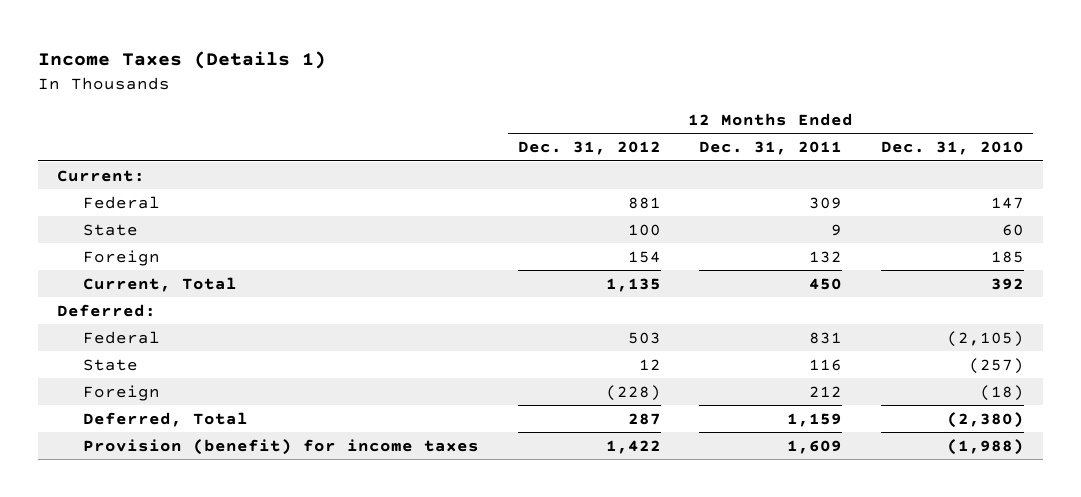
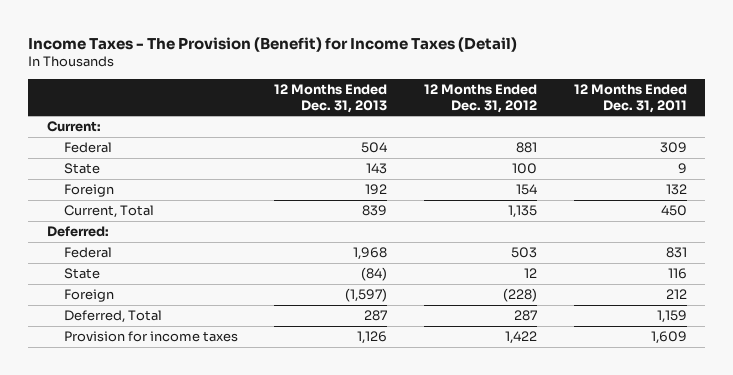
[37,50,326,69] Income Taxes (Details 1) -> [28,36,518,52] Income Taxes - The Provision (Benefit) for Income Taxes (Detail)
[880,141,1024,156] Dec. 31, 2010 -> none
none -> [274,84,388,113] 12 Months Ended Dec. 31, 2013
[83,438,480,455] Provision (benefit) for income taxes -> [63,331,238,343] Provision for income taxes

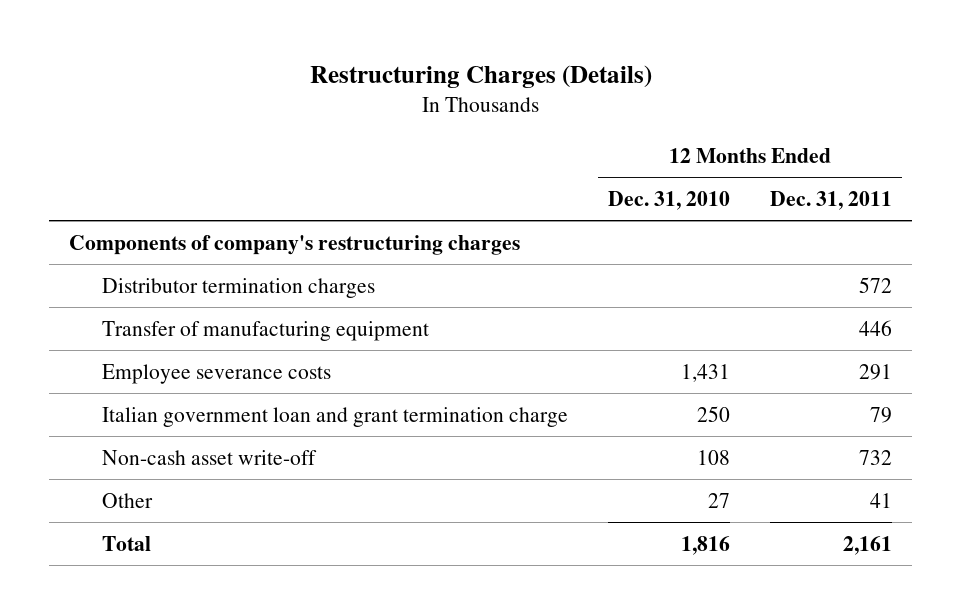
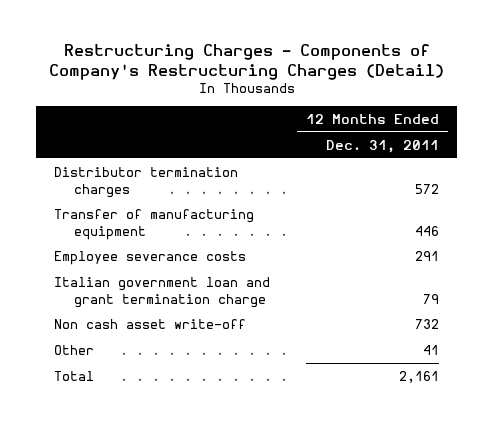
[309,65,652,89] Restructuring Charges (Details) -> [48,43,444,80] Restructuring Charges - Components of Company's Restructuring Charges (Detail)
[608,191,731,211] Dec. 31, 2010 -> none
[69,234,521,255] Components of company's restructuring charges -> none
[101,449,317,465] Non-cash asset write-off -> [53,318,246,329] Non cash asset write-off

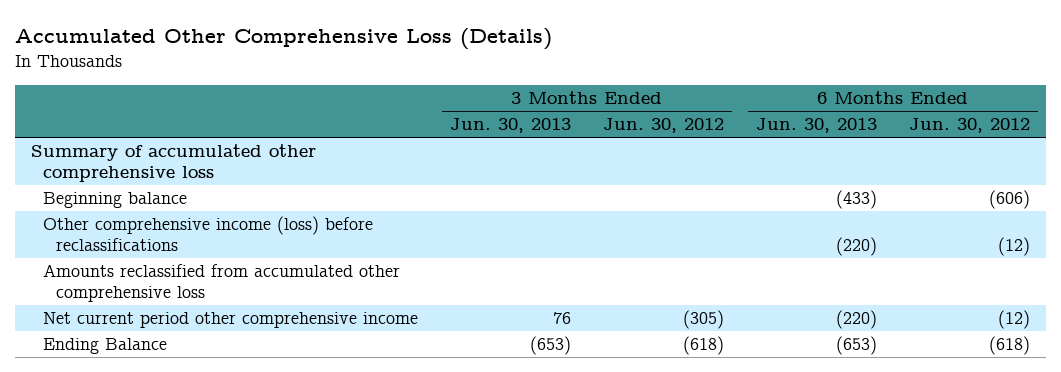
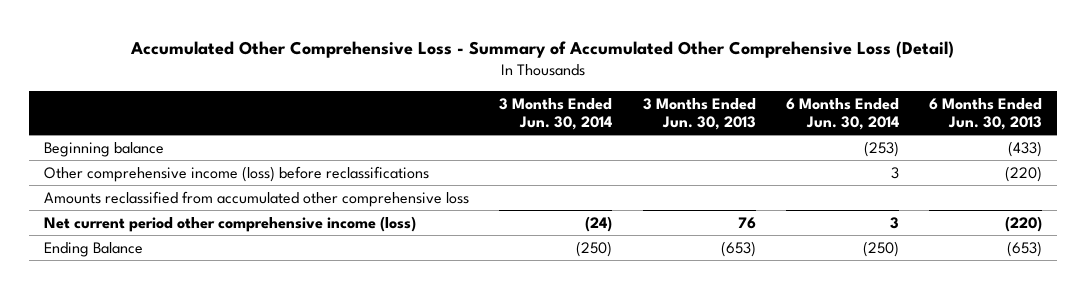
[14,27,552,50] Accumulated Other Comprehensive Loss (Details) -> [130,40,955,58] Accumulated Other Comprehensive Loss - Summary of Accumulated Other Comprehensive Loss (Detail)
[603,118,725,134] Jun. 30, 2012 -> none
[909,118,1031,134] Jun. 30, 2012 -> none
none -> [499,97,613,130] 3 Months Ended Jun. 30, 2014
none -> [785,97,899,130] 6 Months Ended Jun. 30, 2014
[30,144,316,183] Summary of accumulated other comprehensive loss -> none
[43,312,419,329] Net current period other comprehensive income -> [44,215,417,232] Net current period other comprehensive income (loss)

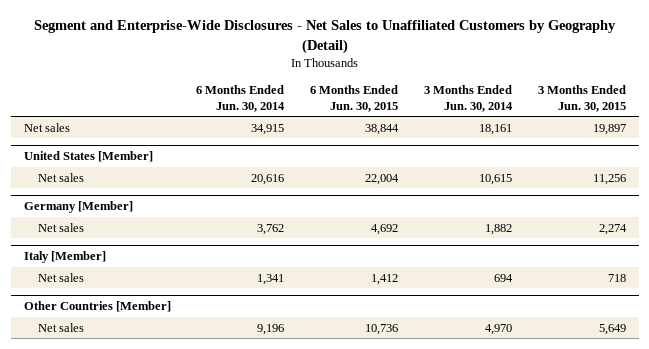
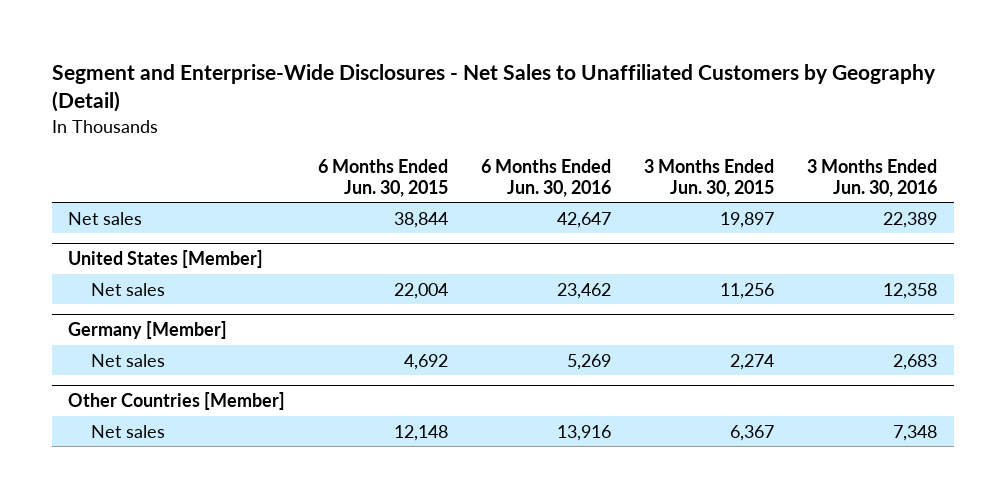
[196,85,286,112] 6 Months Ended Jun. 30, 2014 -> none
[423,85,513,112] 3 Months Ended Jun. 30, 2014 -> none
none -> [481,158,612,197] 6 Months Ended Jun. 30, 2016
none -> [807,158,938,197] 3 Months Ended Jun. 30, 2016
[23,251,106,264] Italy [Member] -> none
[38,272,85,282] Net sales -> none
[365,323,399,335] 10,736 -> [394,424,449,441] 12,148
[598,323,626,335] 5,649 -> [730,424,775,441] 6,367

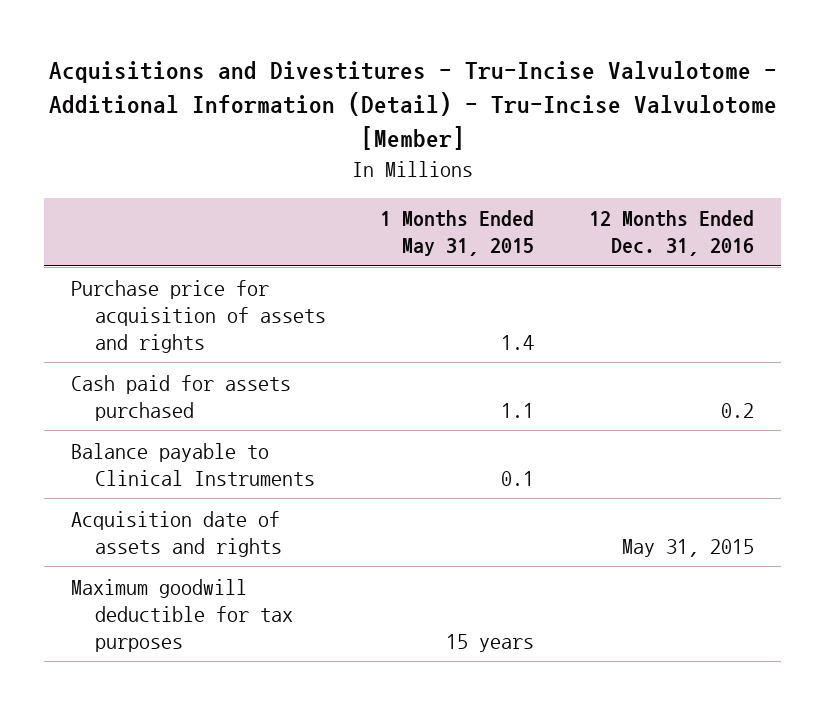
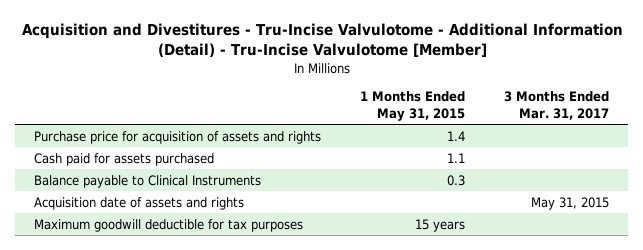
[48,61,777,151] Acquisitions and Divestitures - Tru-Incise Valvulotome - Additional Information (Detail) - Tru-Incise Valvulotome [Member] -> [21,23,623,58] Acquisition and Divestitures - Tru-Incise Valvulotome - Additional Information (Detail) - Tru-Incise Valvulotome [Member]
[588,210,754,257] 12 Months Ended Dec. 31, 2016 -> none
none -> [503,91,609,121] 3 Months Ended Mar. 31, 2017
[501,470,535,486] 0.1 -> [447,174,466,186] 0.3

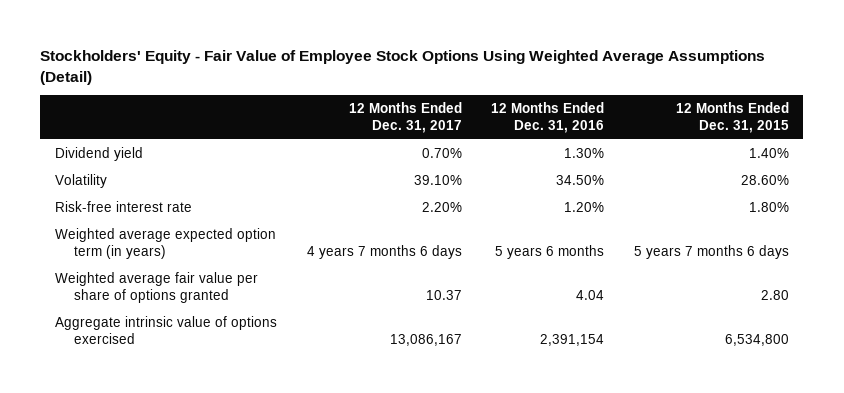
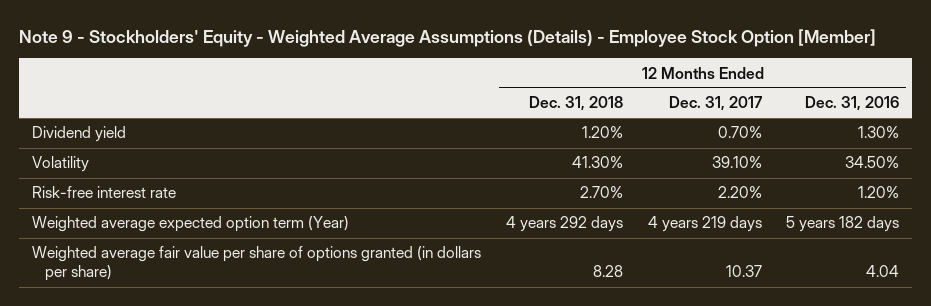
[40,50,766,85] Stockholders' Equity - Fair Value of Employee Stock Options Using Weighted Average Assumptions (Detail) -> [19,28,877,47] Note 9 - Stockholders' Equity - Weighted Average Assumptions (Details) - Employee Stock Option [Member]
[675,102,789,133] 12 Months Ended Dec. 31, 2015 -> none
none -> [528,96,623,112] Dec. 31, 2018
[55,316,278,344] Aggregate intrinsic value of options exercised -> none
[55,228,277,259] Weighted average expected option term (in years) -> [31,216,349,233] Weighted average expected option term (Year)
[306,244,462,259] 4 years 7 months 6 days -> [647,216,762,233] 4 years 219 days
[495,244,605,259] 5 years 6 months -> [786,216,900,233] 5 years 182 days
[55,272,259,303] Weighted average fair value per share of options granted -> [31,246,481,282] Weighted average fair value per share of options granted (in dollars per share)

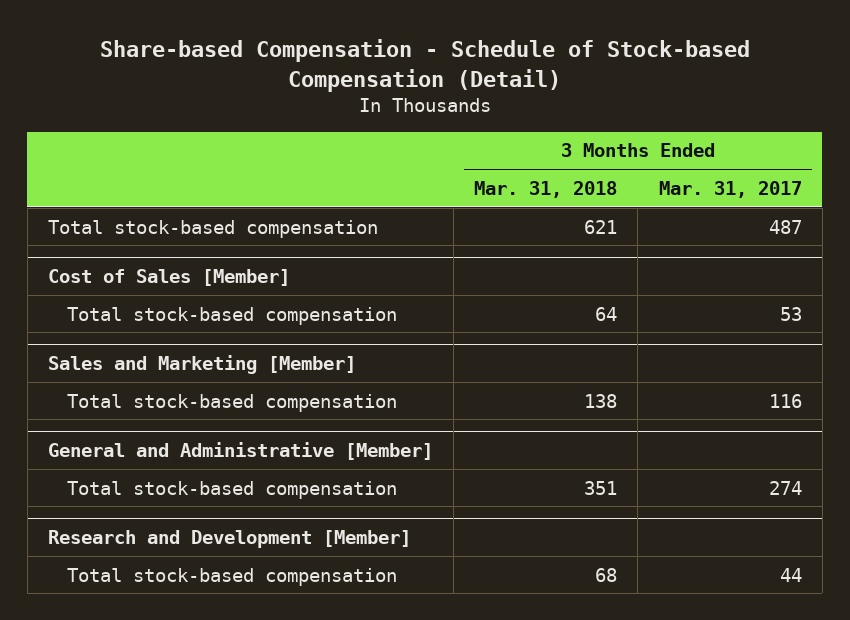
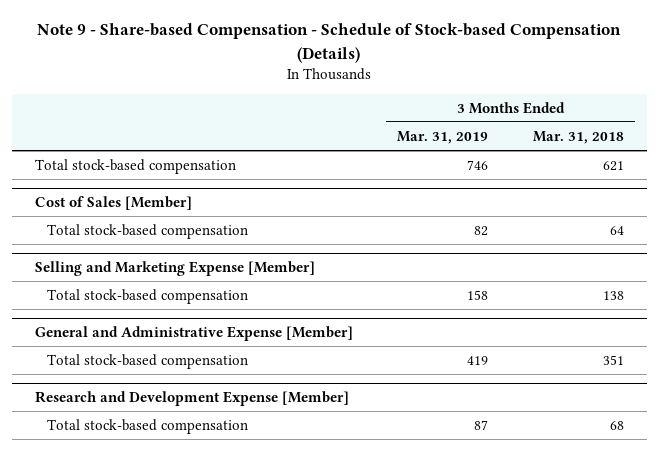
[99,39,750,92] Share-based Compensation - Schedule of Stock-based Compensation (Detail) -> [37,23,622,63] Note 9 - Share-based Compensation - Schedule of Stock-based Compensation (Details)
[658,180,802,198] Mar. 31, 2017 -> none
none -> [397,130,489,144] Mar. 31, 2019
[48,354,357,374] Sales and Marketing [Member] -> [34,261,315,277] Selling and Marketing Expense [Member]
[48,441,434,460] General and Administrative [Member] -> [34,326,353,342] General and Administrative Expense [Member]
[48,529,412,548] Research and Development [Member] -> [34,391,349,407] Research and Development Expense [Member]

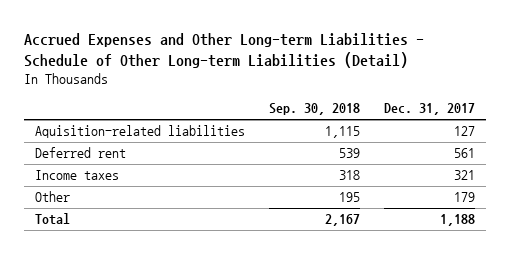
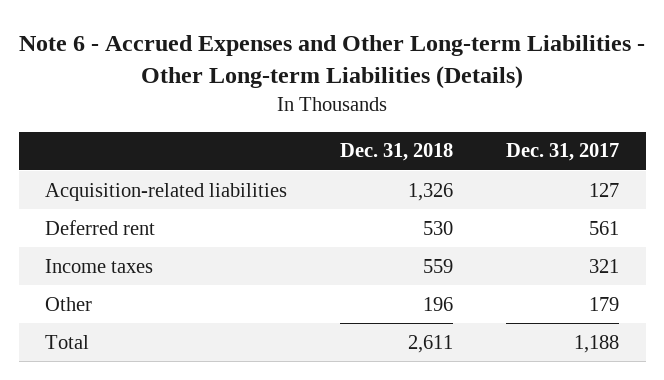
[23,33,424,69] Accrued Expenses and Other Long-term Liabilities - Schedule of Other Long-term Liabilities (Detail) -> [19,34,646,90] Note 6 - Accrued Expenses and Other Long-term Liabilities - Other Long-term Liabilities (Details)
[268,103,360,116] Sep. 30, 2018 -> none
none -> [340,143,454,162] Dec. 31, 2018
[35,125,246,139] Aquisition-related liabilities -> [45,182,288,201] Acquisition-related liabilities

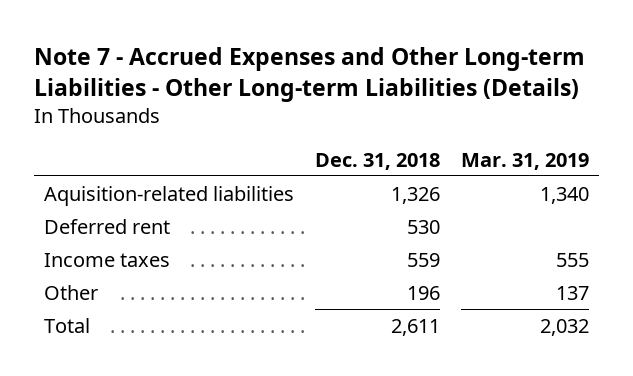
[19,34,646,90] Note 6 - Accrued Expenses and Other Long-term Liabilities - Other Long-term Liabilities (Details) -> [34,47,586,103] Note 7 - Accrued Expenses and Other Long-term Liabilities - Other Long-term Liabilities (Details)
[506,143,620,162] Dec. 31, 2017 -> none
none -> [460,152,589,170] Mar. 31, 2019
[45,182,288,201] Acquisition-related liabilities -> [44,185,295,206] Aquisition-related liabilities

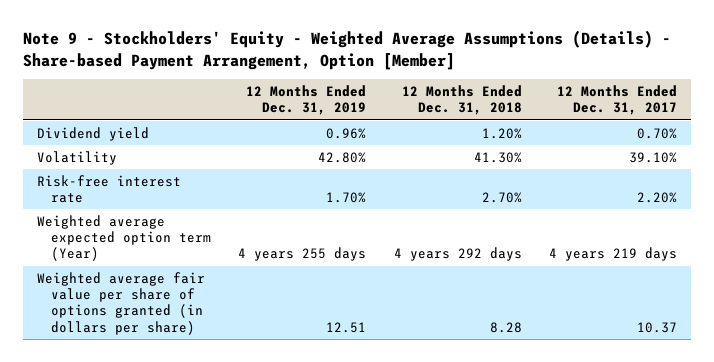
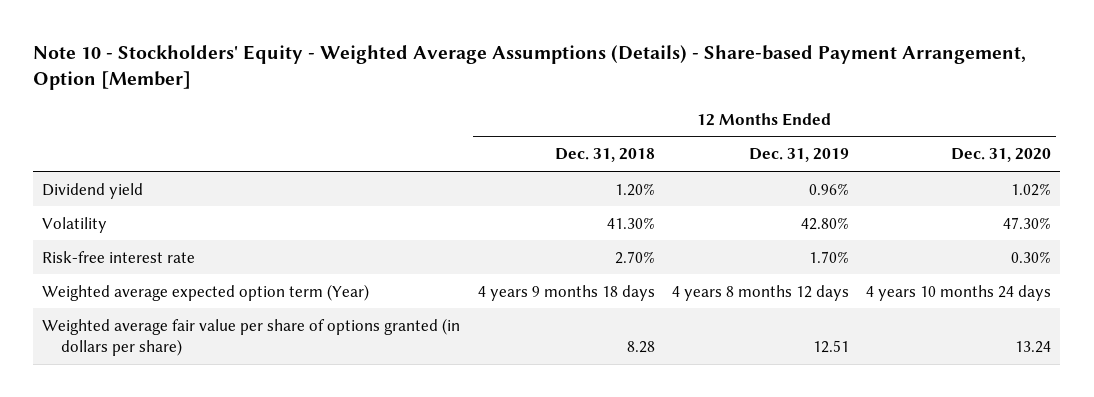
[22,30,671,70] Note 9 - Stockholders' Equity - Weighted Average Assumptions (Details) - Share-based Payment Arrangement, Option [Member] -> [33,45,1027,91] Note 10 - Stockholders' Equity - Weighted Average Assumptions (Details) - Share-based Payment Arrangement, Option [Member]
[557,85,678,116] 12 Months Ended Dec. 31, 2017 -> none
none -> [951,148,1052,163] Dec. 31, 2020
[238,247,367,262] 4 years 255 days -> [671,284,849,301] 4 years 8 months 12 days
[393,247,522,262] 4 years 292 days -> [477,284,655,301] 4 years 9 months 18 days

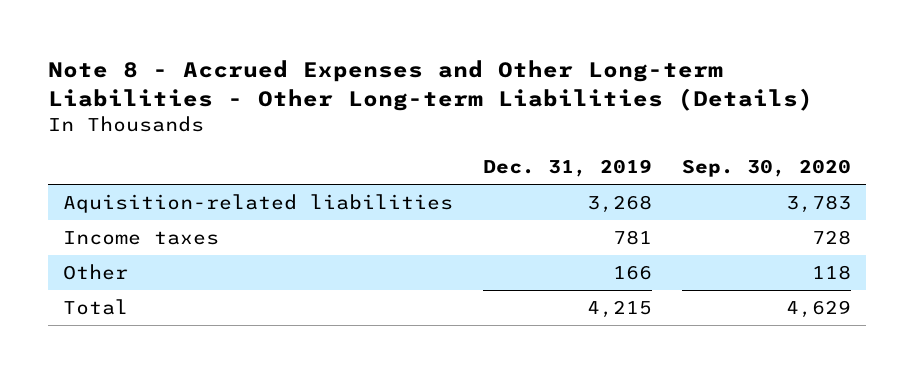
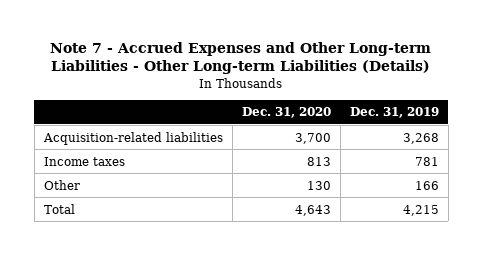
[48,60,814,111] Note 8 - Accrued Expenses and Other Long-term Liabilities - Other Long-term Liabilities (Details) -> [50,41,432,75] Note 7 - Accrued Expenses and Other Long-term Liabilities - Other Long-term Liabilities (Details)
[682,159,852,178] Sep. 30, 2020 -> none
none -> [241,107,331,119] Dec. 31, 2020
[63,193,454,213] Aquisition-related liabilities -> [42,131,223,145] Acquisition-related liabilities

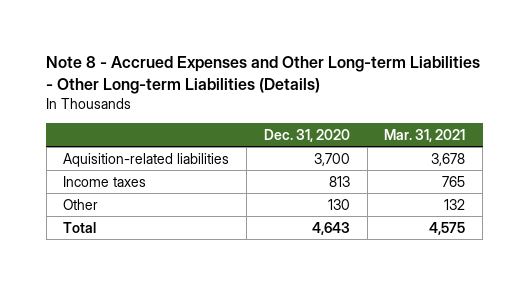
[50,41,432,75] Note 7 - Accrued Expenses and Other Long-term Liabilities - Other Long-term Liabilities (Details) -> [46,56,481,94] Note 8 - Accrued Expenses and Other Long-term Liabilities - Other Long-term Liabilities (Details)
[349,107,439,119] Dec. 31, 2019 -> none
none -> [384,128,466,142] Mar. 31, 2021
[42,131,223,145] Acquisition-related liabilities -> [63,152,230,167] Aquisition-related liabilities

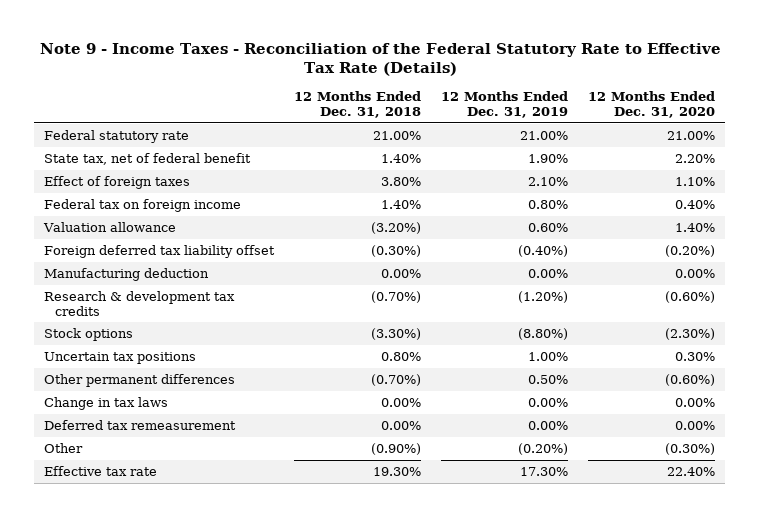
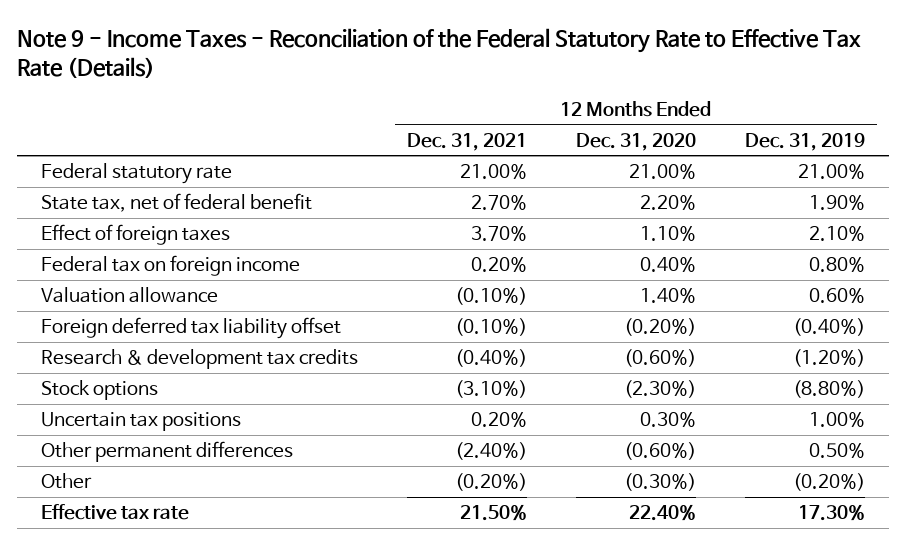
[294,91,422,118] 12 Months Ended Dec. 31, 2018 -> none
none -> [407,132,528,151] Dec. 31, 2021
[44,268,210,282] Manufacturing deduction -> none
[44,397,169,411] Change in tax laws -> none
[44,420,237,431] Deferred tax remeasurement -> none

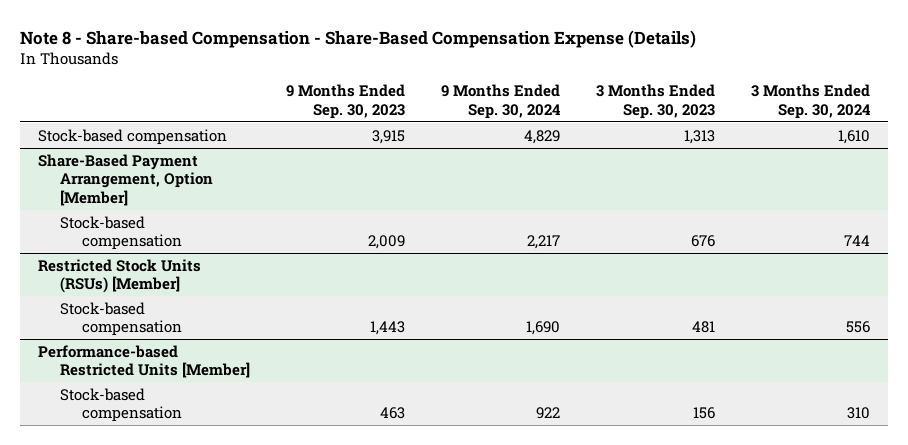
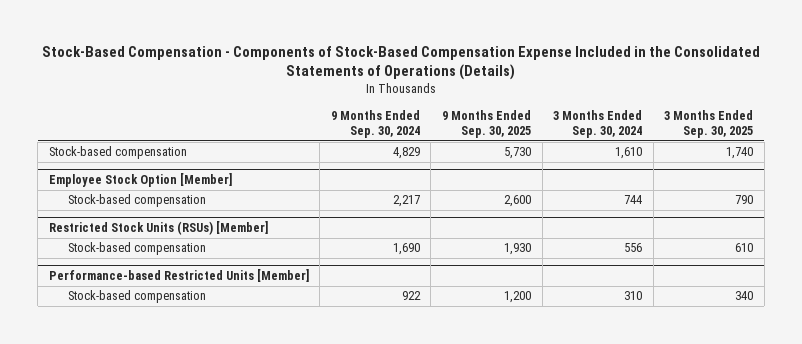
[20,29,697,48] Note 8 - Share-based Compensation - Share-Based Compensation Expense (Details) -> [41,45,760,81] Stock-Based Compensation - Components of Stock-Based Compensation Expense Included in the Consolidated Statements of Operations (Details)
[286,84,406,119] 9 Months Ended Sep. 30, 2023 -> none
[595,84,715,119] 3 Months Ended Sep. 30, 2023 -> none
none -> [441,109,531,139] 9 Months Ended Sep. 30, 2025
none -> [664,109,754,139] 3 Months Ended Sep. 30, 2025
[38,153,214,206] Share-Based Payment Arrangement, Option [Member] -> [48,173,232,188] Employee Stock Option [Member]

